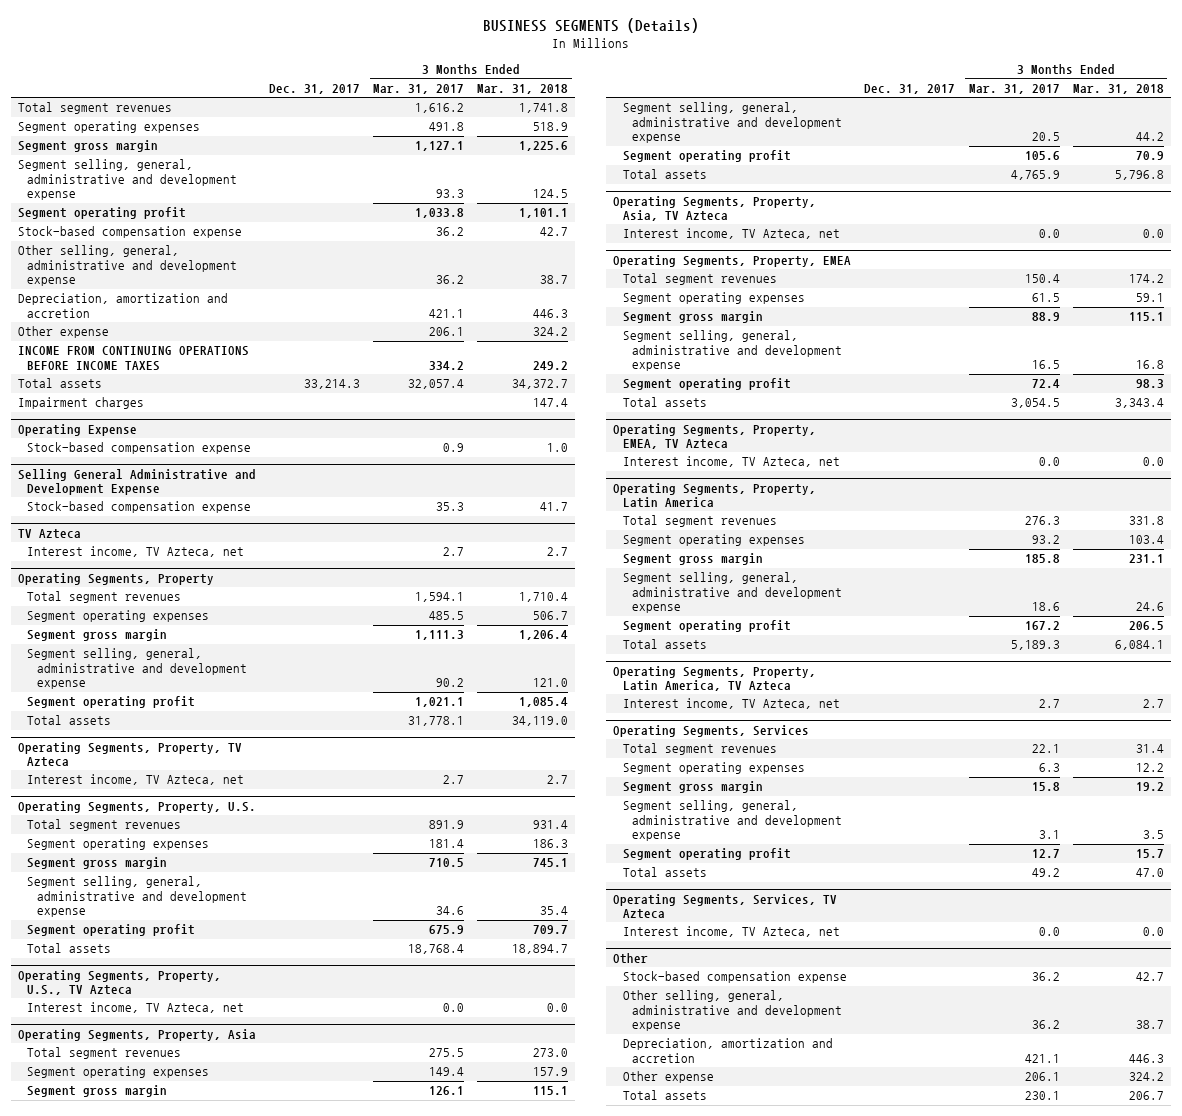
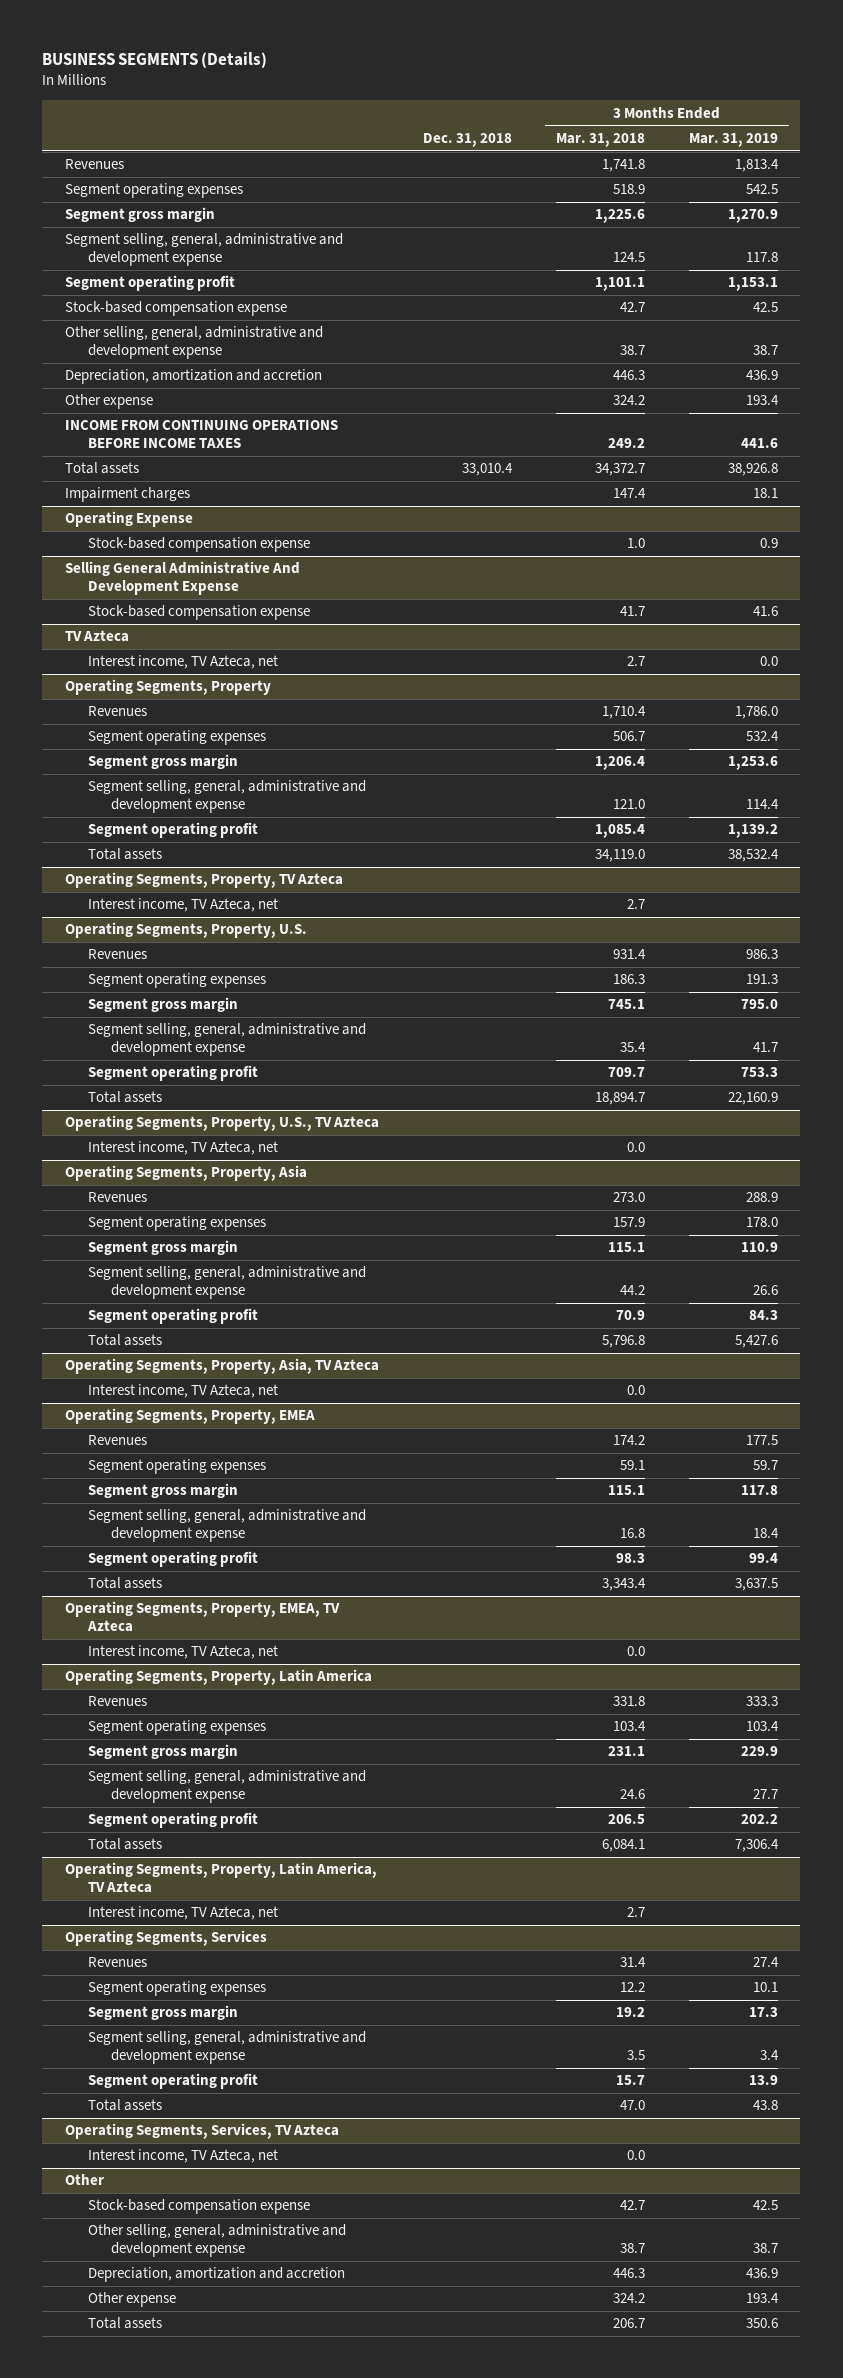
[268,83,360,94] Dec. 31, 2017 -> none
[373,83,465,94] Mar. 31, 2017 -> none
none -> [422,132,512,147] Dec. 31, 2018
none -> [689,132,779,147] Mar. 31, 2019
[17,102,172,115] Total segment revenues -> [64,159,124,170] Revenues
[17,468,256,496] Selling General Administrative and Development Expense -> [64,561,300,595] Selling General Administrative And Development Expense
[27,591,182,604] Total segment revenues -> [87,706,147,717] Revenues
[27,819,182,832] Total segment revenues -> [87,949,147,960] Revenues
[27,1047,182,1060] Total segment revenues -> [87,1192,147,1203] Revenues
[622,273,777,286] Total segment revenues -> [87,1435,147,1446] Revenues
[622,515,777,528] Total segment revenues -> [87,1696,147,1707] Revenues
[622,743,777,756] Total segment revenues -> [87,1957,147,1968] Revenues

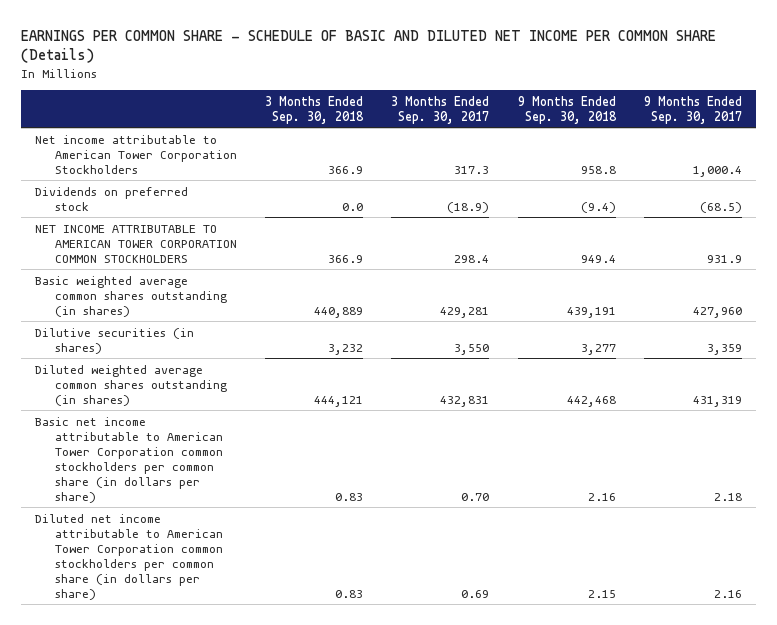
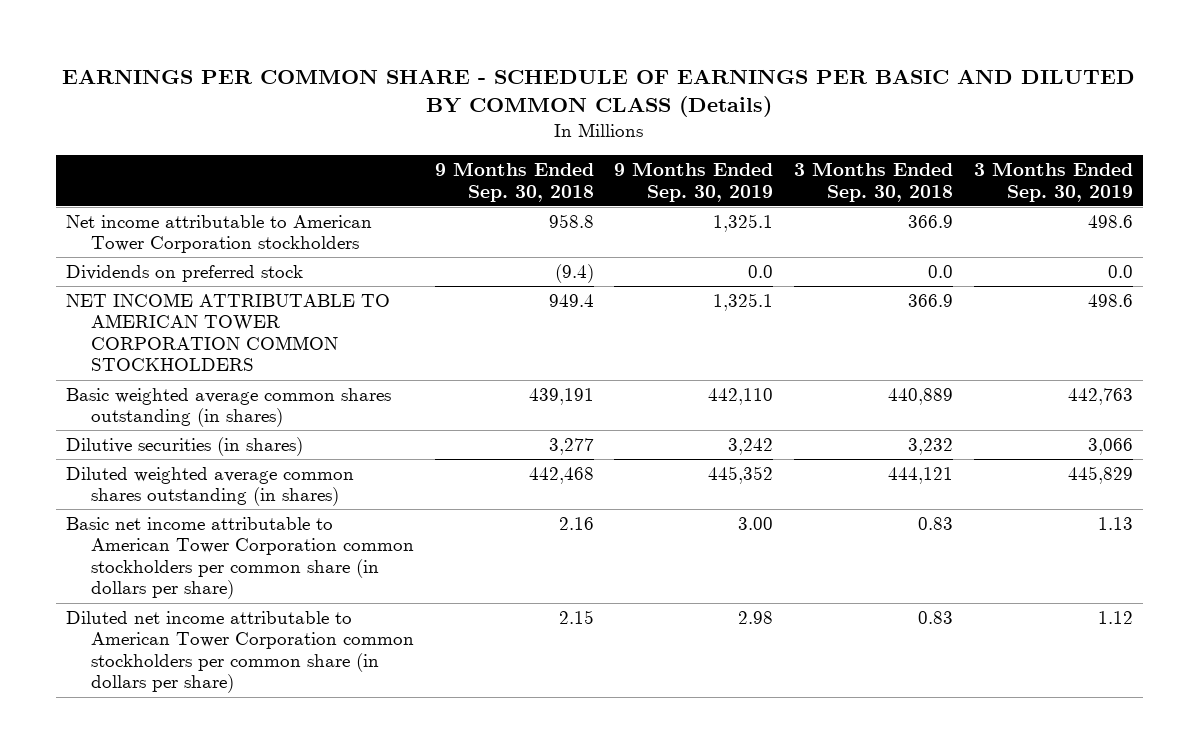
[21,29,717,64] EARNINGS PER COMMON SHARE - SCHEDULE OF BASIC AND DILUTED NET INCOME PER COMMON SHARE (Details) -> [62,69,1136,118] EARNINGS PER COMMON SHARE - SCHEDULE OF EARNINGS PER BASIC AND DILUTED BY COMMON CLASS (Details)
[391,95,490,124] 3 Months Ended Sep. 30, 2017 -> none
[643,95,742,124] 9 Months Ended Sep. 30, 2017 -> none
none -> [614,162,774,202] 9 Months Ended Sep. 30, 2019
none -> [973,162,1133,202] 3 Months Ended Sep. 30, 2019
[35,134,237,174] Net income attributable to American Tower Corporation Stockholders -> [66,214,373,254] Net income attributable to American Tower Corporation stockholders

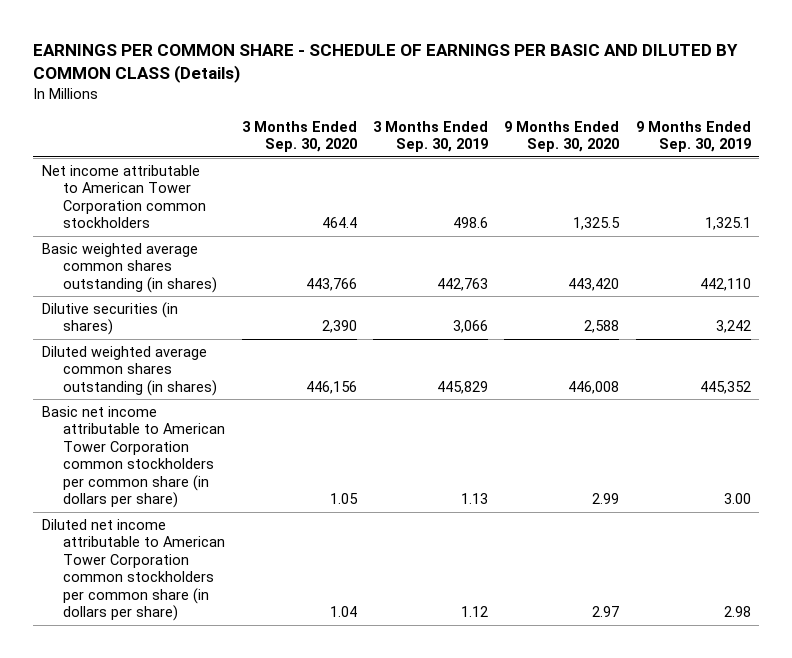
[434,162,594,202] 9 Months Ended Sep. 30, 2018 -> none
[794,162,954,202] 3 Months Ended Sep. 30, 2018 -> none
none -> [241,120,357,153] 3 Months Ended Sep. 30, 2020
none -> [504,120,620,153] 9 Months Ended Sep. 30, 2020
[66,214,373,254] Net income attributable to American Tower Corporation stockholders -> none
[66,264,304,282] Dividends on preferred stock -> none
[66,292,391,372] NET INCOME ATTRIBUTABLE TO AMERICAN TOWER CORPORATION COMMON STOCKHOLDERS -> [41,165,207,229] Net income attributable to American Tower Corporation common stockholders

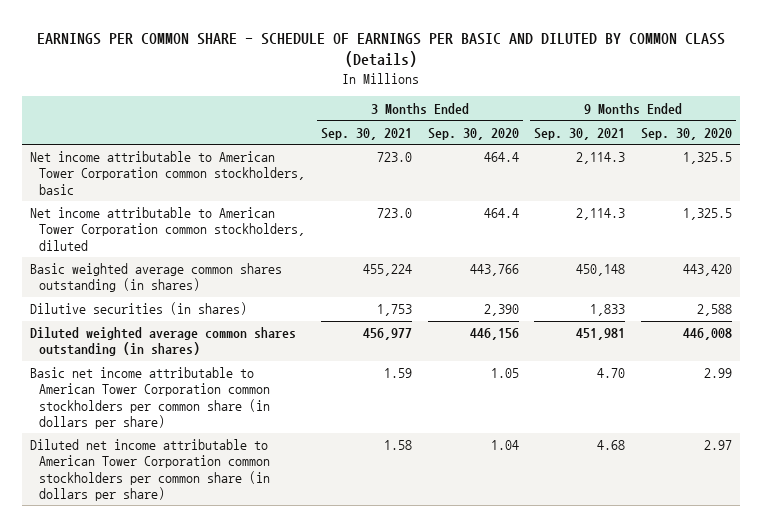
[373,120,489,153] 3 Months Ended Sep. 30, 2019 -> none
[635,120,751,153] 9 Months Ended Sep. 30, 2019 -> none
none -> [320,127,412,140] Sep. 30, 2021
none -> [534,127,626,140] Sep. 30, 2021
[41,165,207,229] Net income attributable to American Tower Corporation common stockholders -> [29,151,306,195] Net income attributable to American Tower Corporation common stockholders, basic
none -> [29,207,306,251] Net income attributable to American Tower Corporation common stockholders, diluted

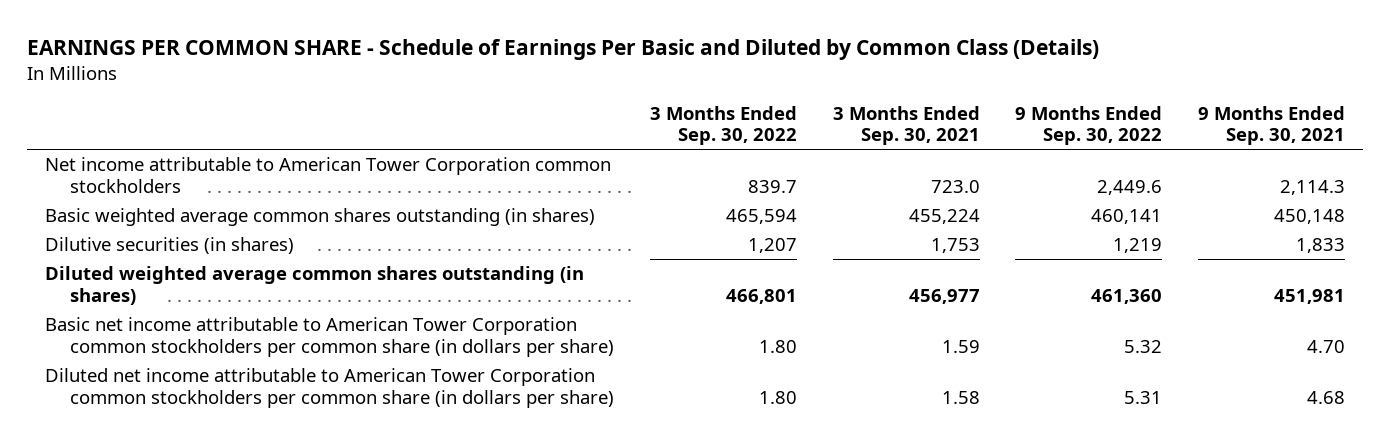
[36,32,725,68] EARNINGS PER COMMON SHARE - SCHEDULE OF EARNINGS PER BASIC AND DILUTED BY COMMON CLASS (Details) -> [26,39,1099,61] EARNINGS PER COMMON SHARE - Schedule of Earnings Per Basic and Diluted by Common Class (Details)
[427,127,519,140] Sep. 30, 2020 -> none
[640,127,732,140] Sep. 30, 2020 -> none
none -> [649,105,797,146] 3 Months Ended Sep. 30, 2022
none -> [1015,105,1163,146] 9 Months Ended Sep. 30, 2022
[29,207,306,251] Net income attributable to American Tower Corporation common stockholders, diluted -> none
[29,151,306,195] Net income attributable to American Tower Corporation common stockholders, basic -> [44,157,611,193] Net income attributable to American Tower Corporation common stockholders

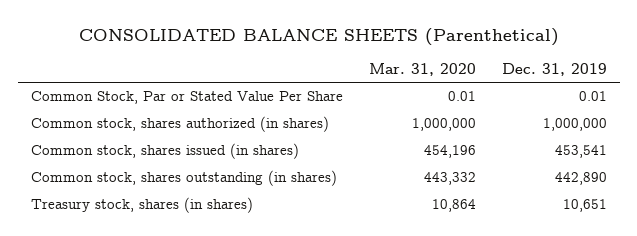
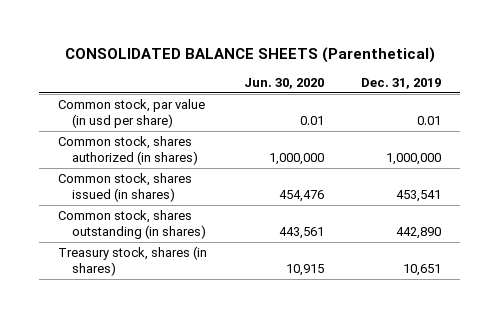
[368,62,476,76] Mar. 31, 2020 -> none
none -> [244,77,325,89] Jun. 30, 2020
[30,91,343,105] Common Stock, Par or Stated Value Per Share -> [57,98,205,128] Common stock, par value (in usd per share)

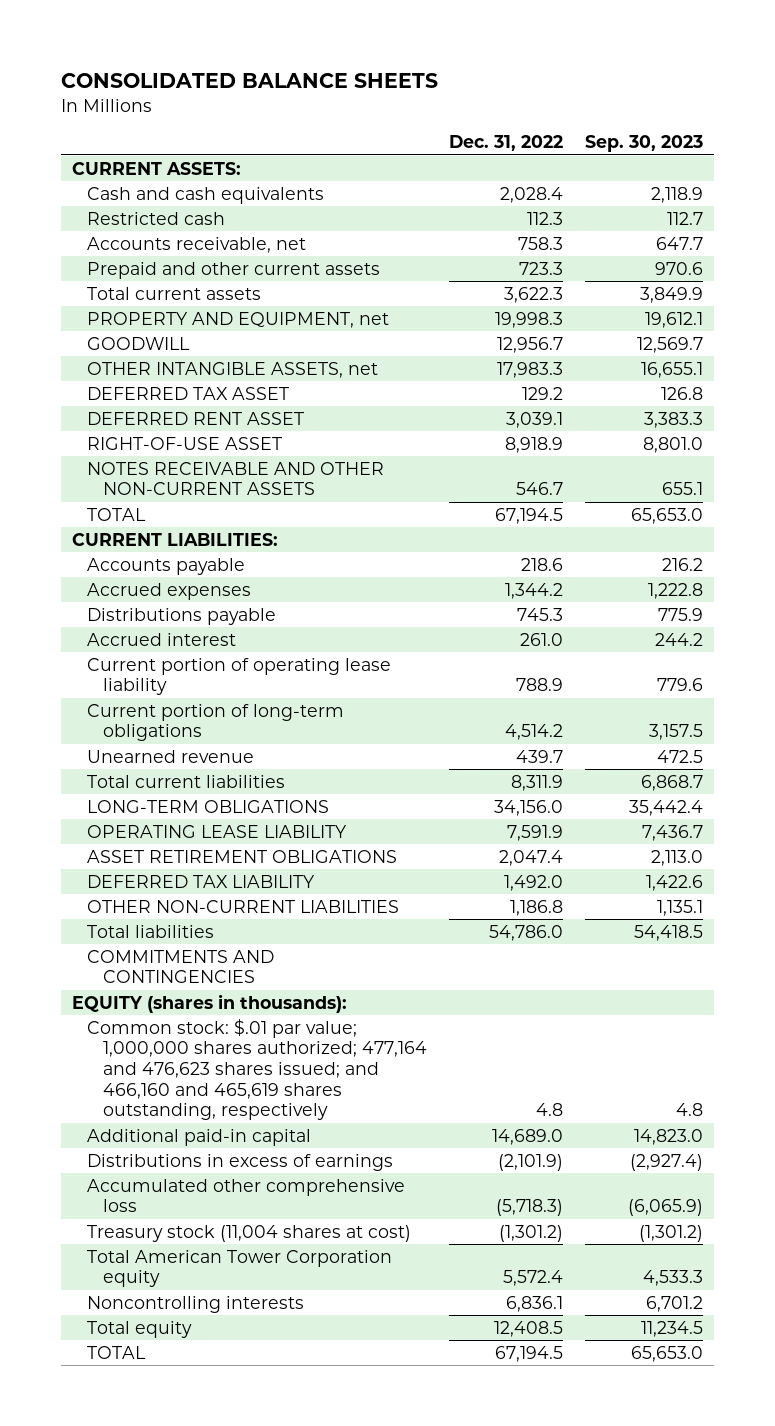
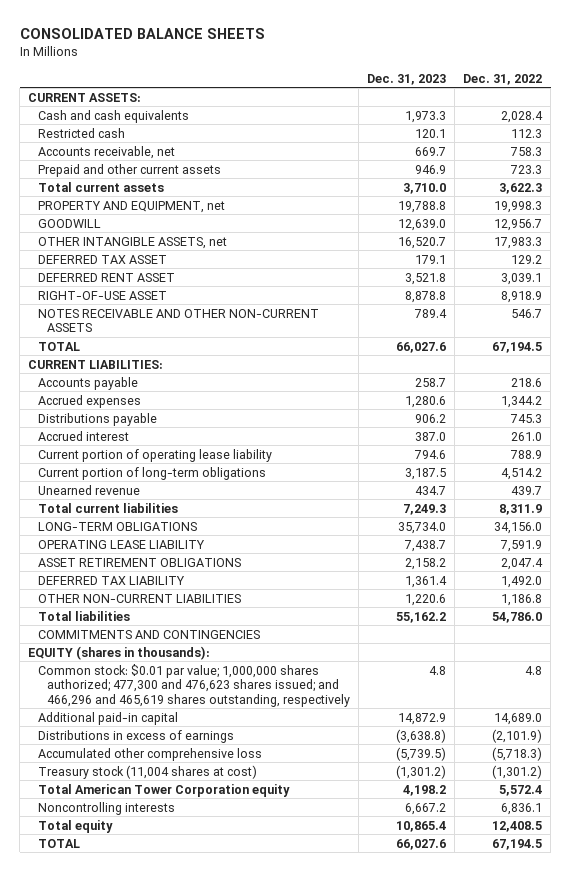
[585,135,704,153] Sep. 30, 2023 -> none
none -> [367,73,447,85] Dec. 31, 2023
[87,1018,428,1121] Common stock: $.01 par value; 1,000,000 shares authorized; 477,164 and 476,623 shares issued; and 466,160 and 465,619 shares outstanding, respectively -> [37,663,351,707] Common stock: $0.01 par value; 1,000,000 shares authorized; 477,300 and 476,623 shares issued; and 466,296 and 465,619 shares outstanding, respectively

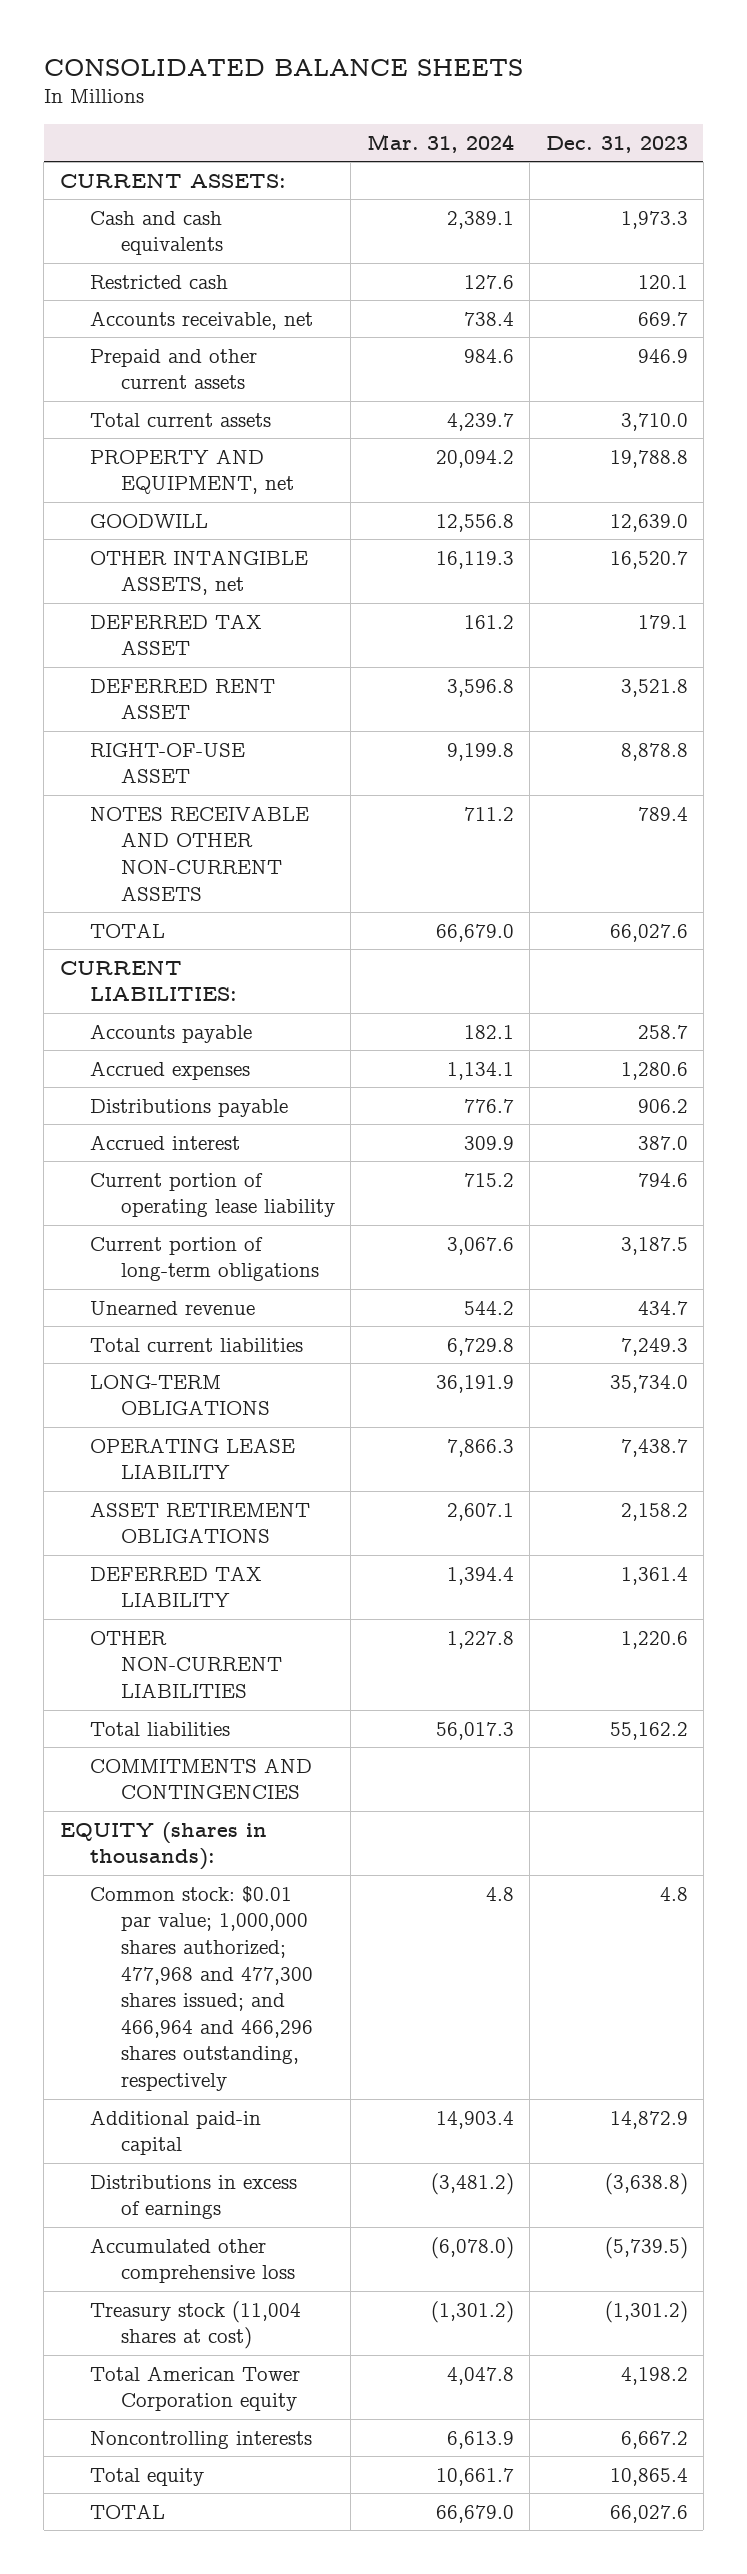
[463,73,543,85] Dec. 31, 2022 -> none
none -> [366,133,514,153] Mar. 31, 2024
[37,663,351,707] Common stock: $0.01 par value; 1,000,000 shares authorized; 477,300 and 476,623 shares issued; and 466,296 and 465,619 shares outstanding, respectively -> [90,1885,314,2092] Common stock: $0.01 par value; 1,000,000 shares authorized; 477,968 and 477,300 shares issued; and 466,964 and 466,296 shares outstanding, respectively

